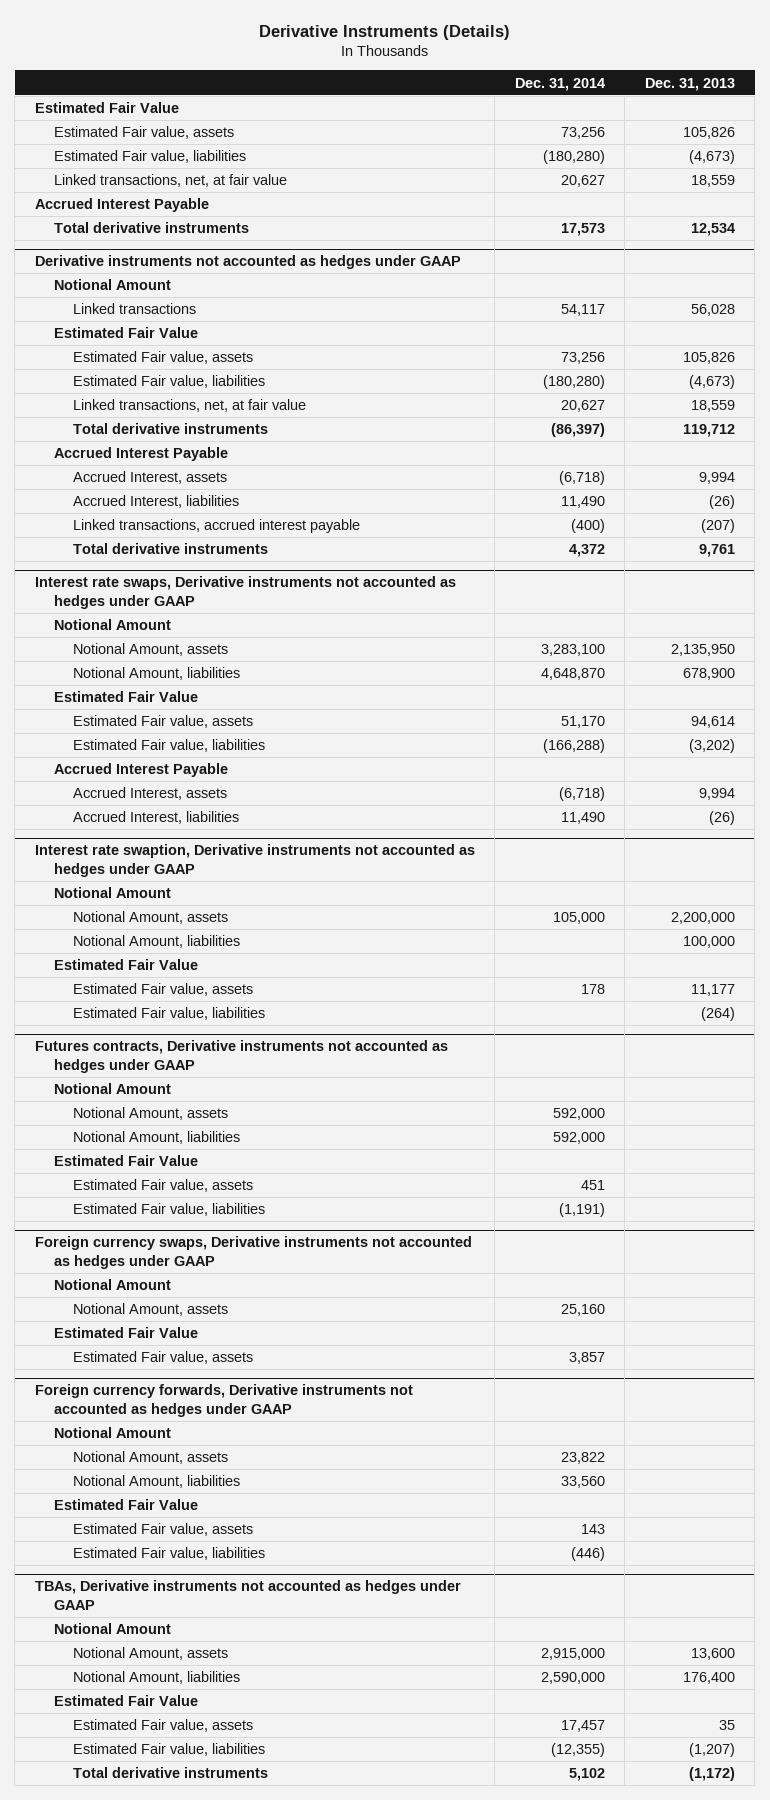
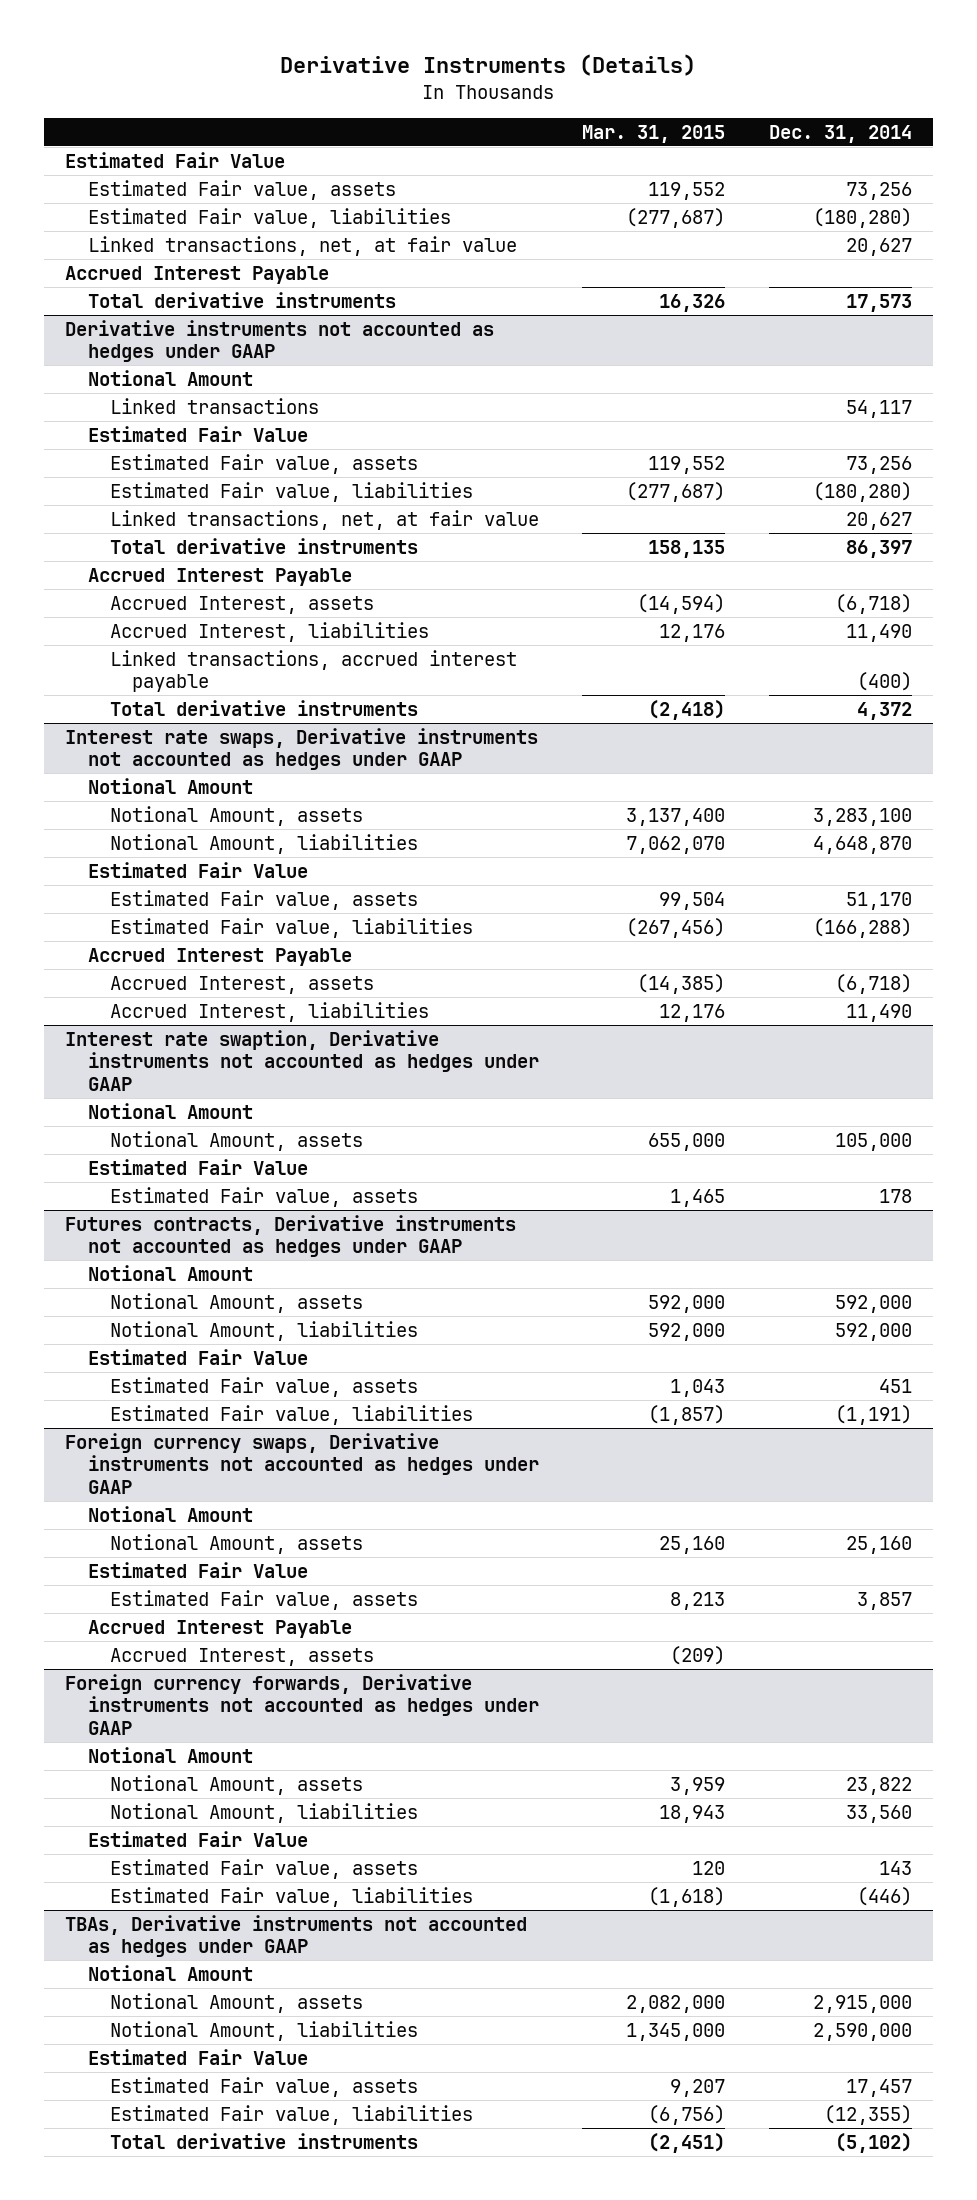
[644,77,735,91] Dec. 31, 2013 -> none
none -> [582,124,726,143] Mar. 31, 2015
[550,423,605,438] (86,397) -> [845,539,912,558] 86,397
[72,935,240,949] Notional Amount, liabilities -> none
[72,1007,265,1021] Estimated Fair value, liabilities -> none
none -> [87,1619,352,1638] Accrued Interest Payable
none -> [109,1647,374,1666] Accrued Interest, assets
[568,1768,605,1782] 5,102 -> [834,2132,912,2153] (5,102)

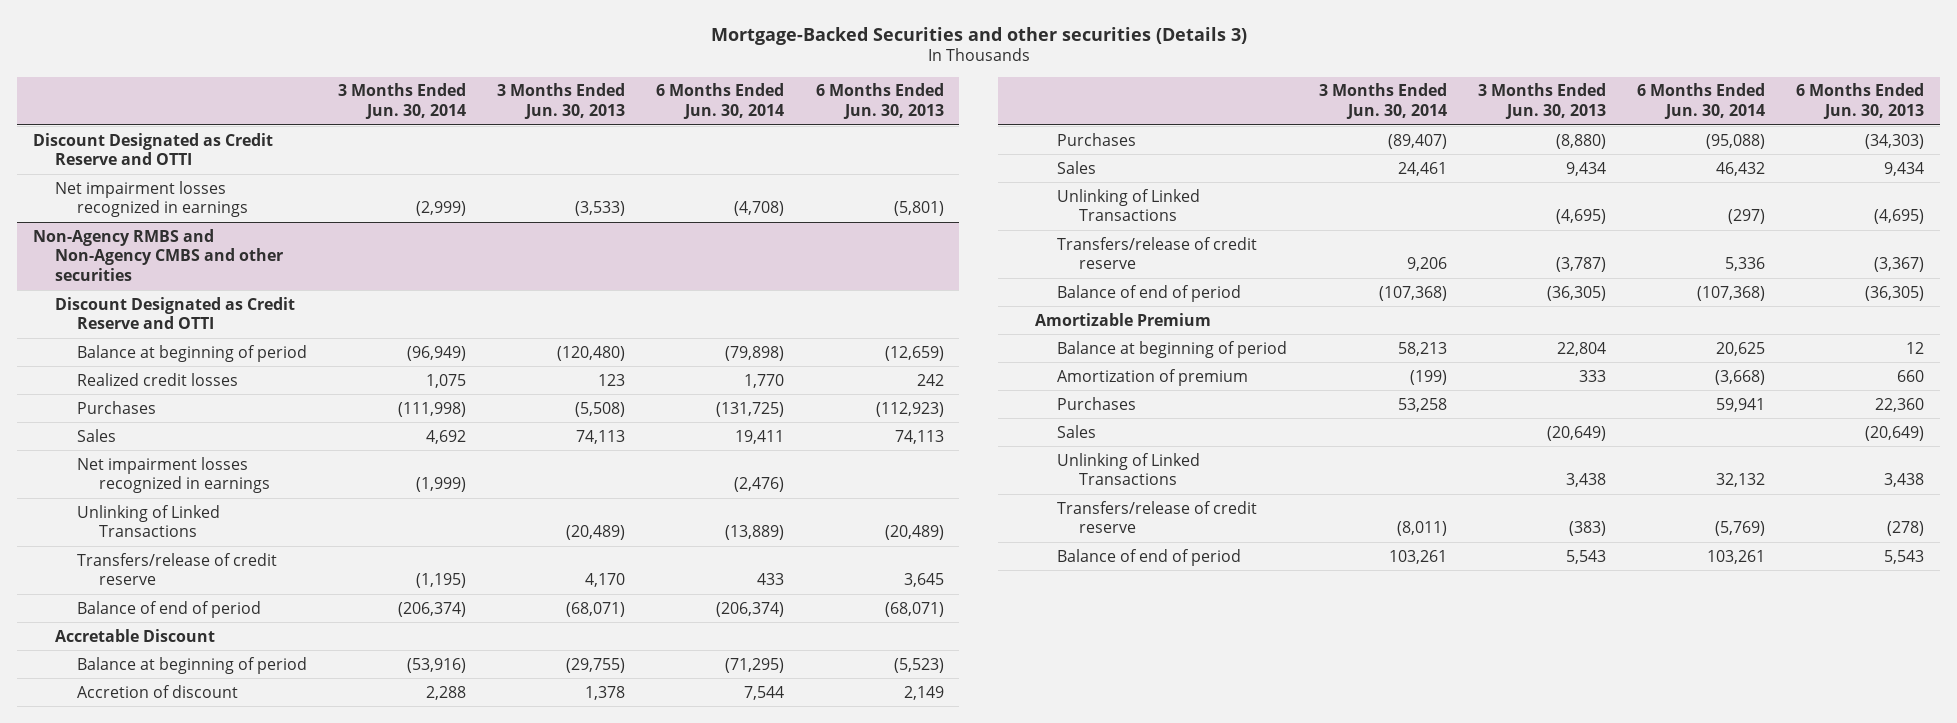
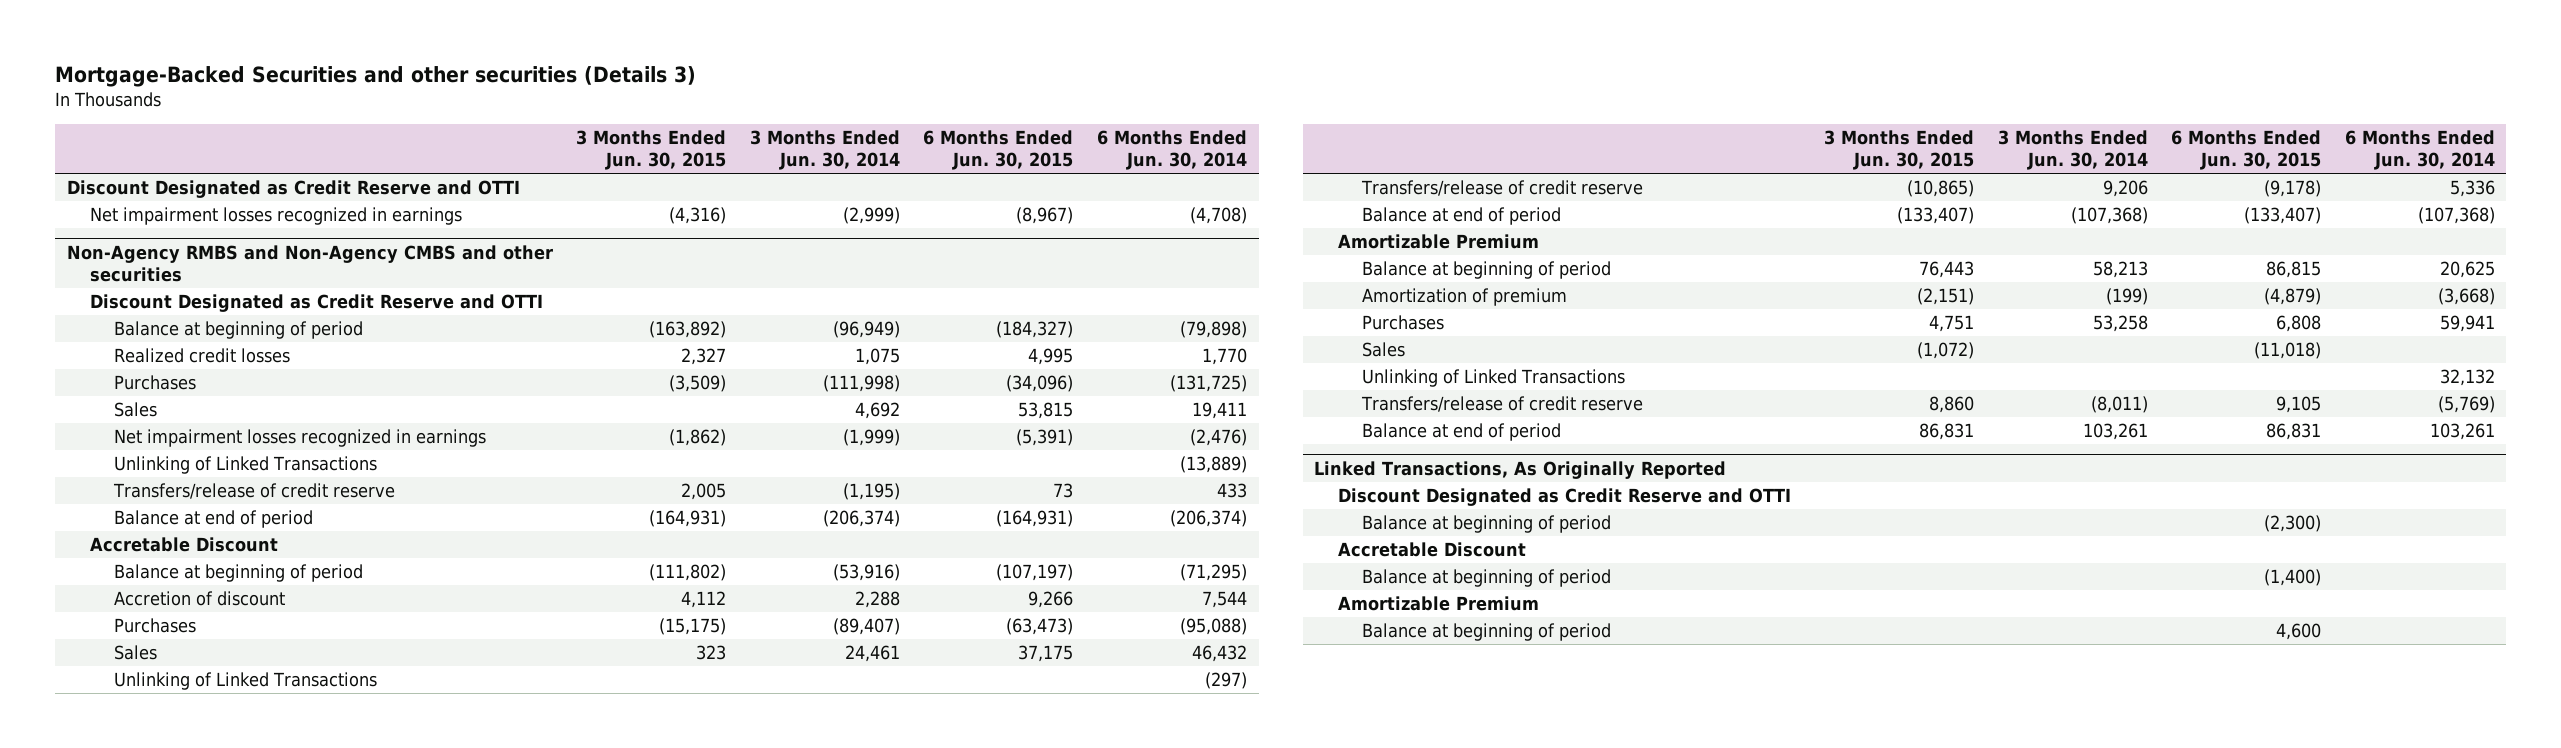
[497,83,626,119] 3 Months Ended Jun. 30, 2013 -> none
[815,83,944,119] 6 Months Ended Jun. 30, 2013 -> none
none -> [576,129,727,170] 3 Months Ended Jun. 30, 2015
none -> [923,129,1074,170] 6 Months Ended Jun. 30, 2015
[76,600,261,618] Balance of end of period -> [113,510,313,529] Balance at end of period
[1057,284,1242,302] Balance of end of period -> [1361,207,1561,226] Balance at end of period
[1057,548,1242,566] Balance of end of period -> [1361,423,1561,442] Balance at end of period
none -> [1314,461,1727,480] Linked Transactions, As Originally Reported
none -> [1338,488,1792,507] Discount Designated as Credit Reserve and OTTI
none -> [1361,515,1611,534] Balance at beginning of period
none -> [1338,542,1527,558] Accretable Discount
none -> [1361,569,1611,588] Balance at beginning of period
none -> [1338,596,1540,612] Amortizable Premium
none -> [1361,623,1611,642] Balance at beginning of period

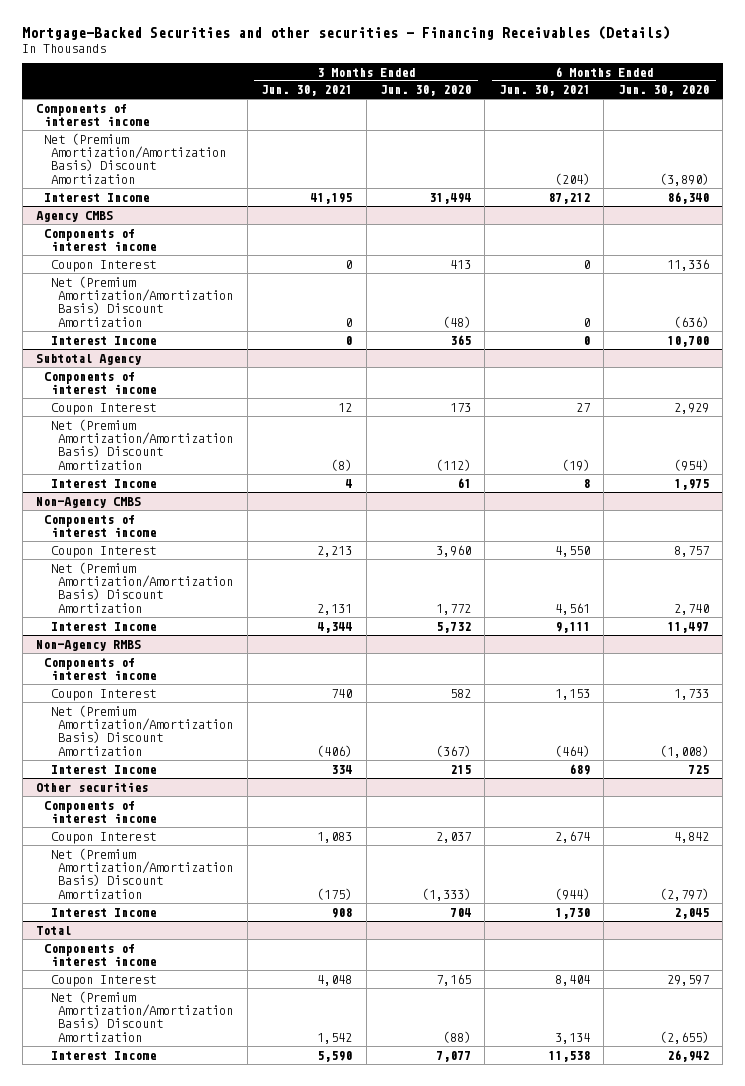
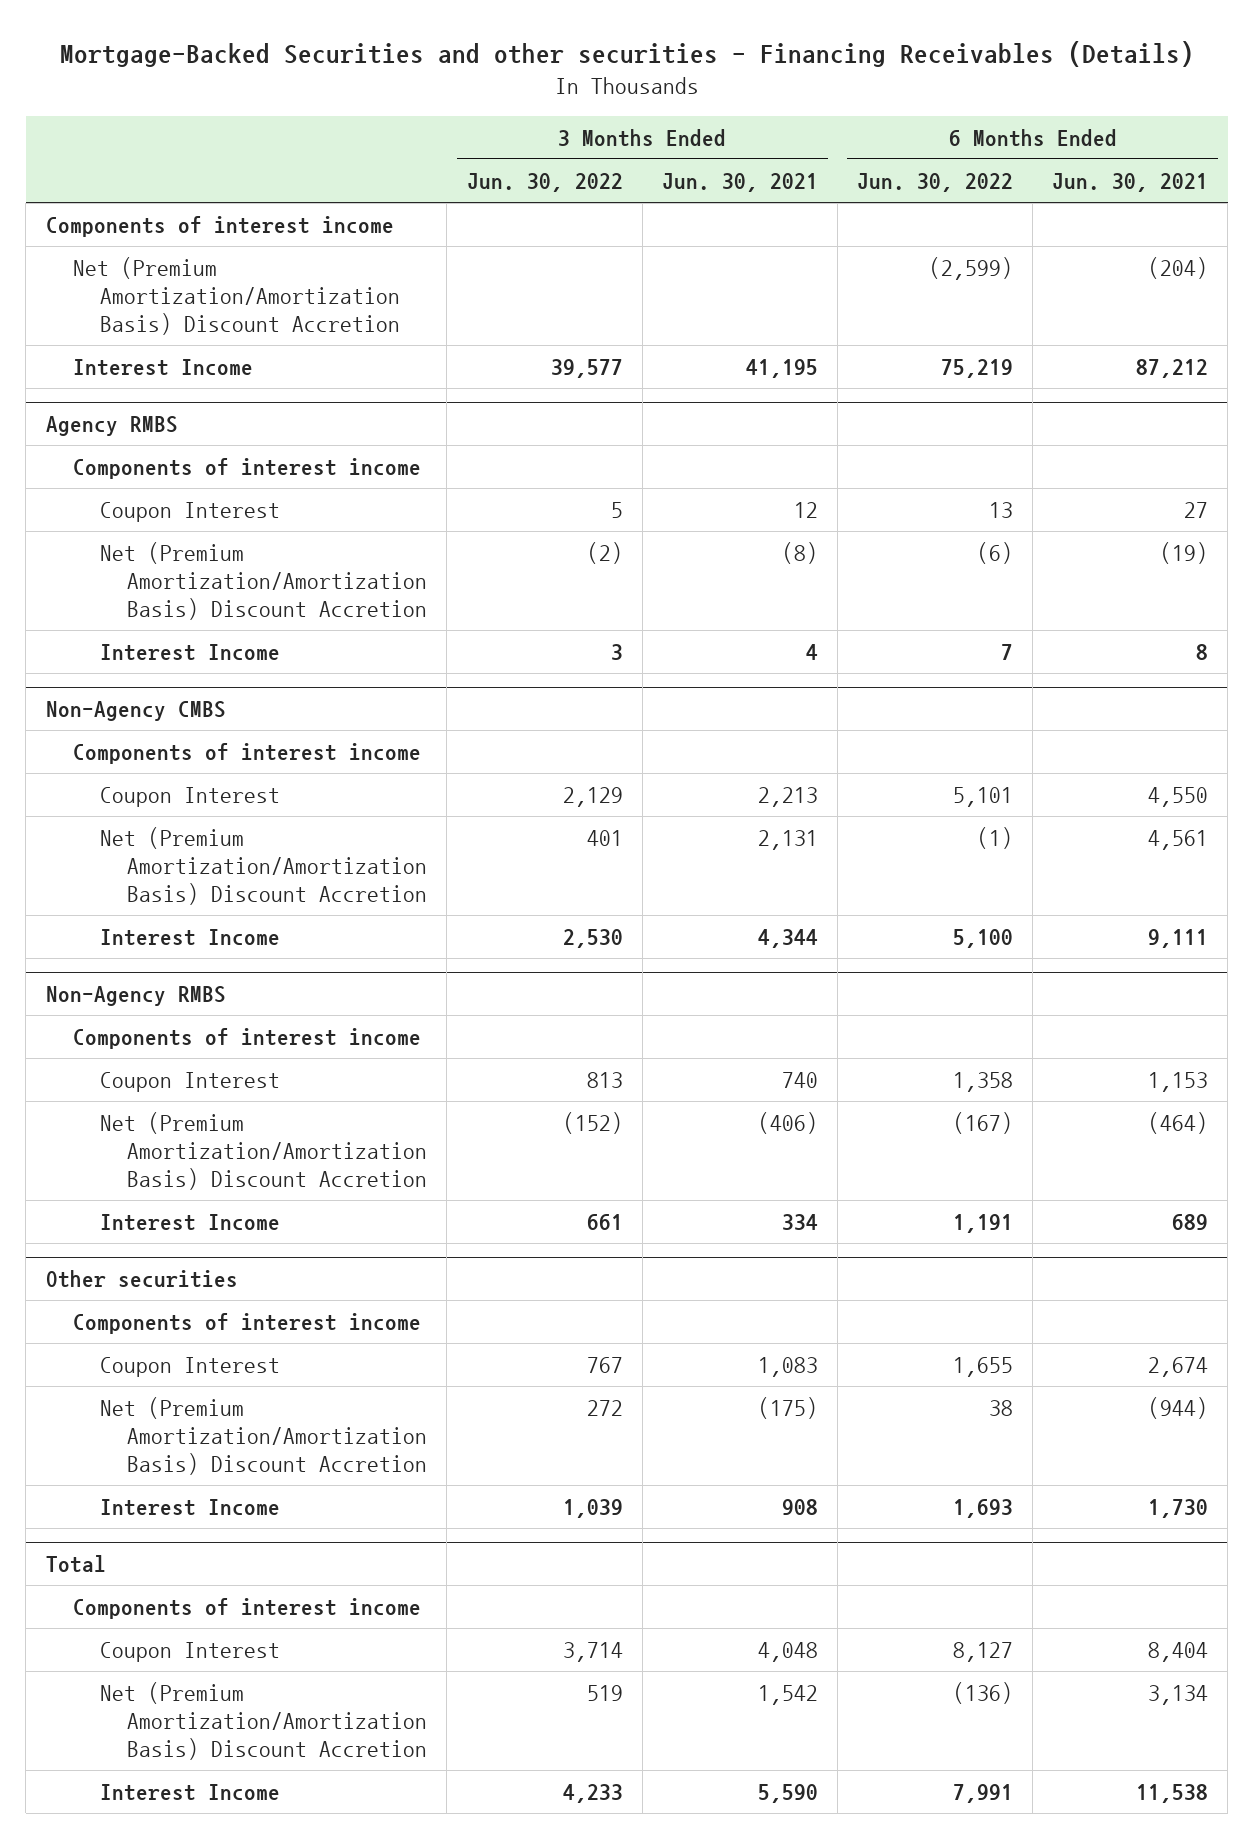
[379,85,471,97] Jun. 30, 2020 -> none
[617,85,709,97] Jun. 30, 2020 -> none
none -> [466,172,623,192] Jun. 30, 2022
none -> [857,172,1014,192] Jun. 30, 2022
[43,132,226,184] Net (Premium Amortization/Amortization Basis) Discount Amortization -> [72,256,401,335] Net (Premium Amortization/Amortization Basis) Discount Accretion
[36,210,114,222] Agency CMBS -> none
[43,228,156,252] Components of interest income -> none
[50,259,156,272] Coupon Interest -> none
[50,275,234,327] Net (Premium Amortization/Amortization Basis) Discount Amortization -> none
[50,335,156,345] Interest Income -> none
[36,353,142,365] Subtotal Agency -> [45,415,178,436] Agency RMBS
[50,418,234,470] Net (Premium Amortization/Amortization Basis) Discount Amortization -> [100,541,428,620] Net (Premium Amortization/Amortization Basis) Discount Accretion
[50,561,234,613] Net (Premium Amortization/Amortization Basis) Discount Amortization -> [100,826,428,905] Net (Premium Amortization/Amortization Basis) Discount Accretion
[50,704,234,756] Net (Premium Amortization/Amortization Basis) Discount Amortization -> [100,1111,428,1190] Net (Premium Amortization/Amortization Basis) Discount Accretion
[50,847,234,899] Net (Premium Amortization/Amortization Basis) Discount Amortization -> [100,1396,428,1475] Net (Premium Amortization/Amortization Basis) Discount Accretion
[50,990,234,1042] Net (Premium Amortization/Amortization Basis) Discount Amortization -> [100,1681,428,1760] Net (Premium Amortization/Amortization Basis) Discount Accretion

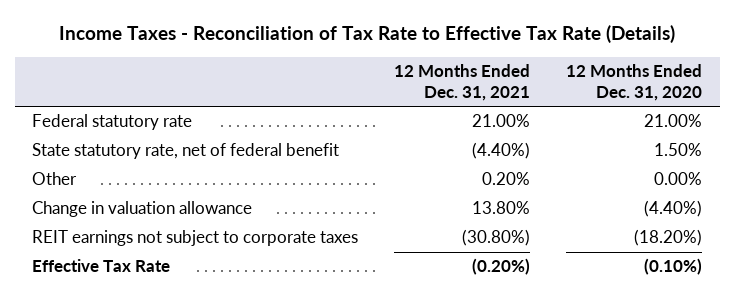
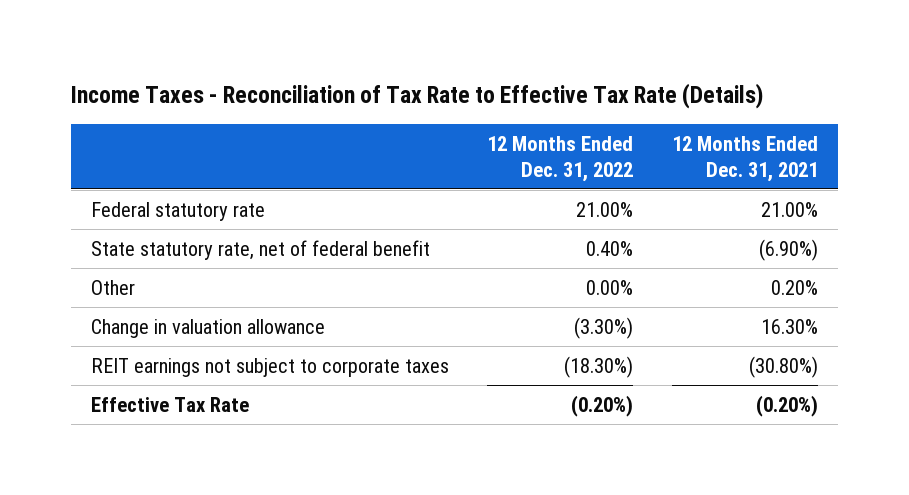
[565,64,702,101] 12 Months Ended Dec. 31, 2020 -> none
none -> [487,135,634,182] 12 Months Ended Dec. 31, 2022
[472,142,531,160] (4.40%) -> [759,238,819,261] (6.90%)
[472,201,531,215] 13.80% -> [761,318,819,334] 16.30%

